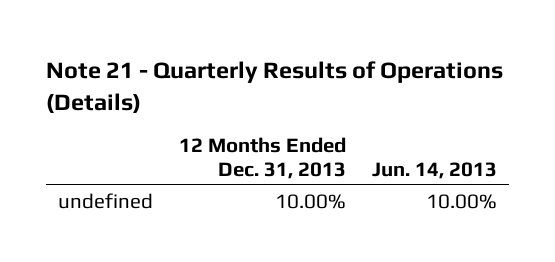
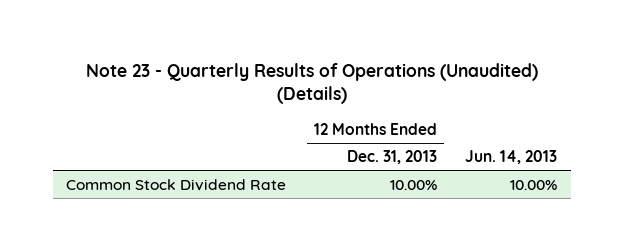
[45,60,503,113] Note 21 - Quarterly Results of Operations (Details) -> [85,62,538,105] Note 23 - Quarterly Results of Operations (Unaudited) (Details)
[58,192,154,209] undefined -> [66,179,287,192] Common Stock Dividend Rate

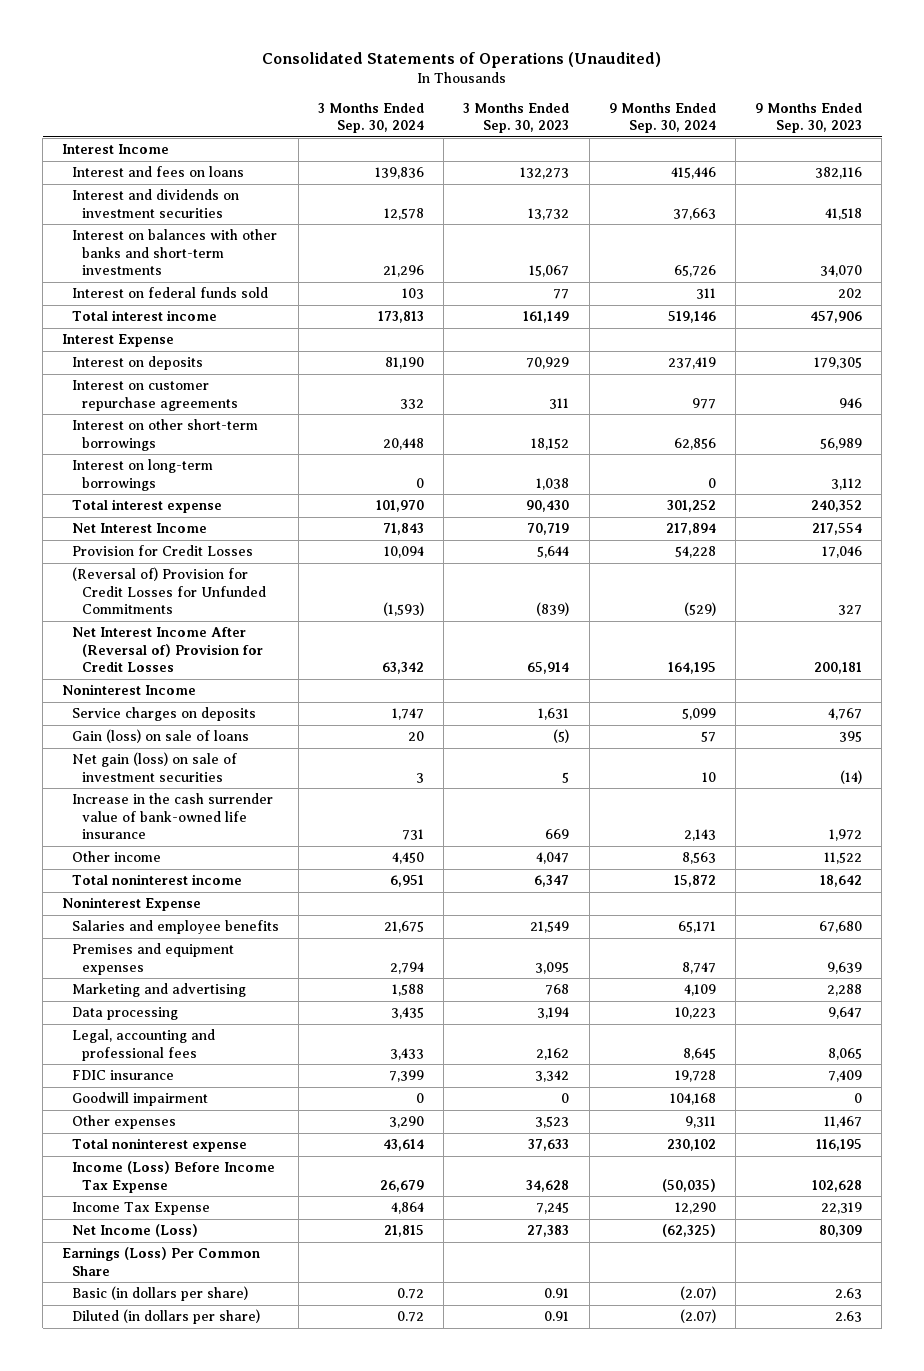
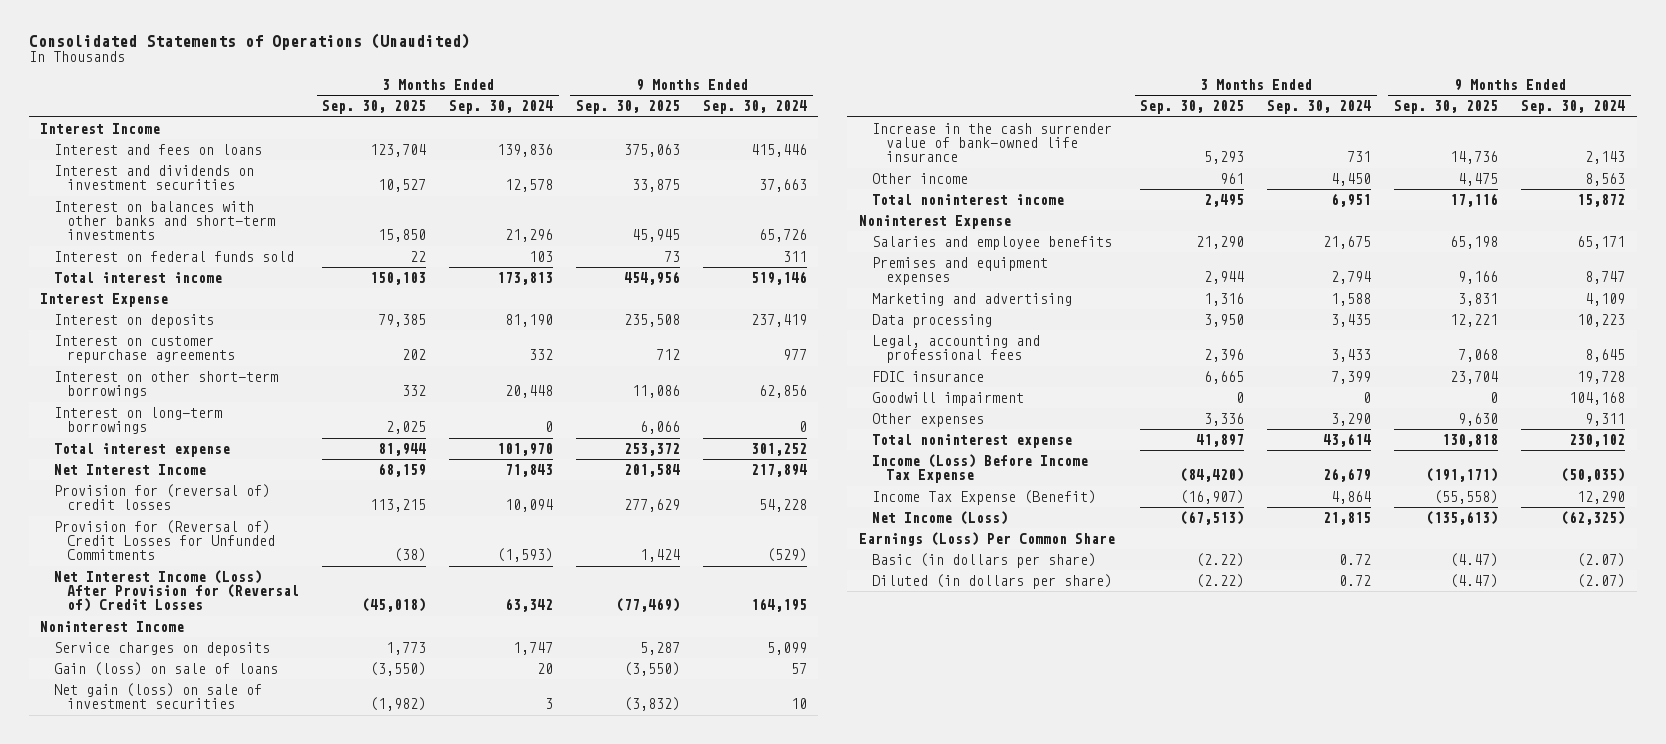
[463,102,570,134] 3 Months Ended Sep. 30, 2023 -> none
[754,102,862,134] 9 Months Ended Sep. 30, 2023 -> none
none -> [322,100,427,115] Sep. 30, 2025
none -> [576,100,681,115] Sep. 30, 2025
[72,545,254,557] Provision for Credit Losses -> [53,484,270,511] Provision for (reversal of) credit losses
[72,567,266,615] (Reversal of) Provision for Credit Losses for Unfunded Commitments -> [53,520,276,561] Provision for (Reversal of) Credit Losses for Unfunded Commitments
[72,627,263,673] Net Interest Income After (Reversal of) Provision for Credit Losses -> [53,570,300,613] Net Interest Income (Loss) After Provision for (Reversal of) Credit Losses
[72,1202,211,1216] Income Tax Expense -> [872,490,1097,506] Income Tax Expense (Benefit)

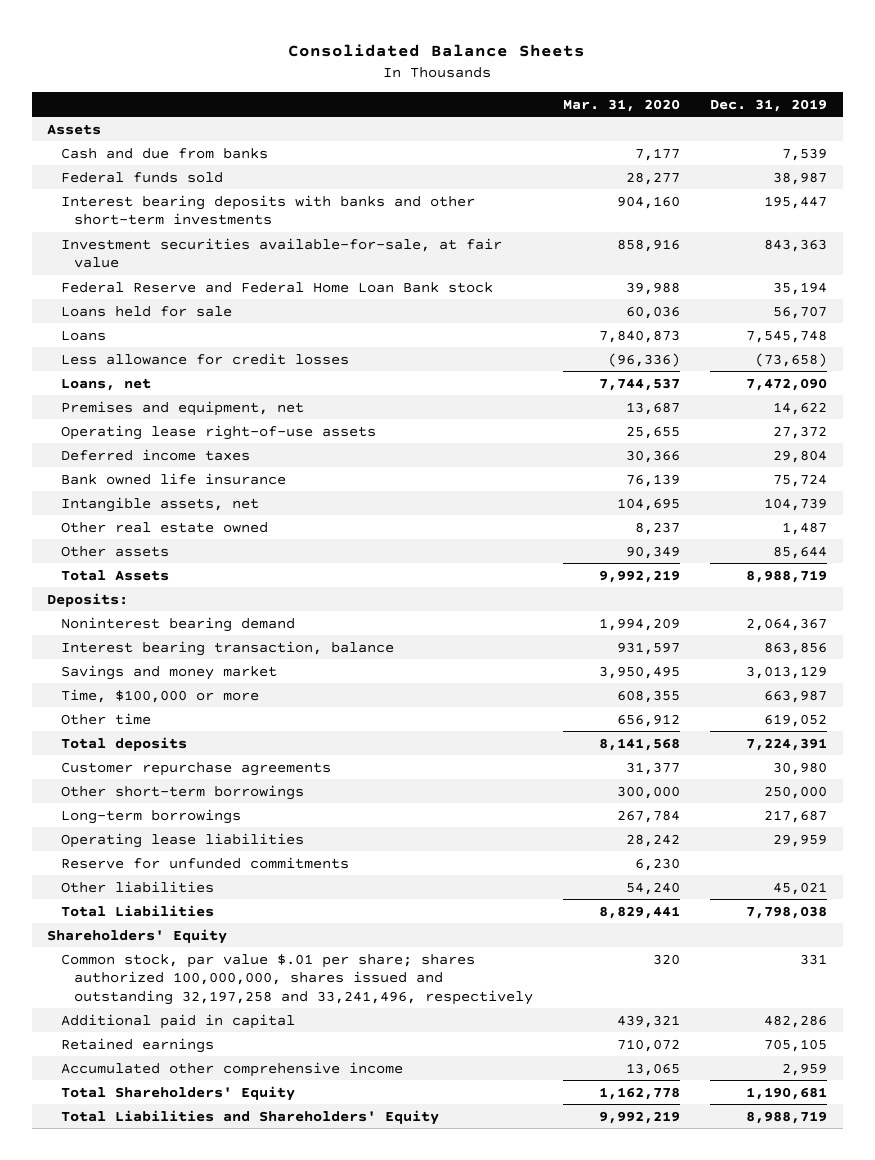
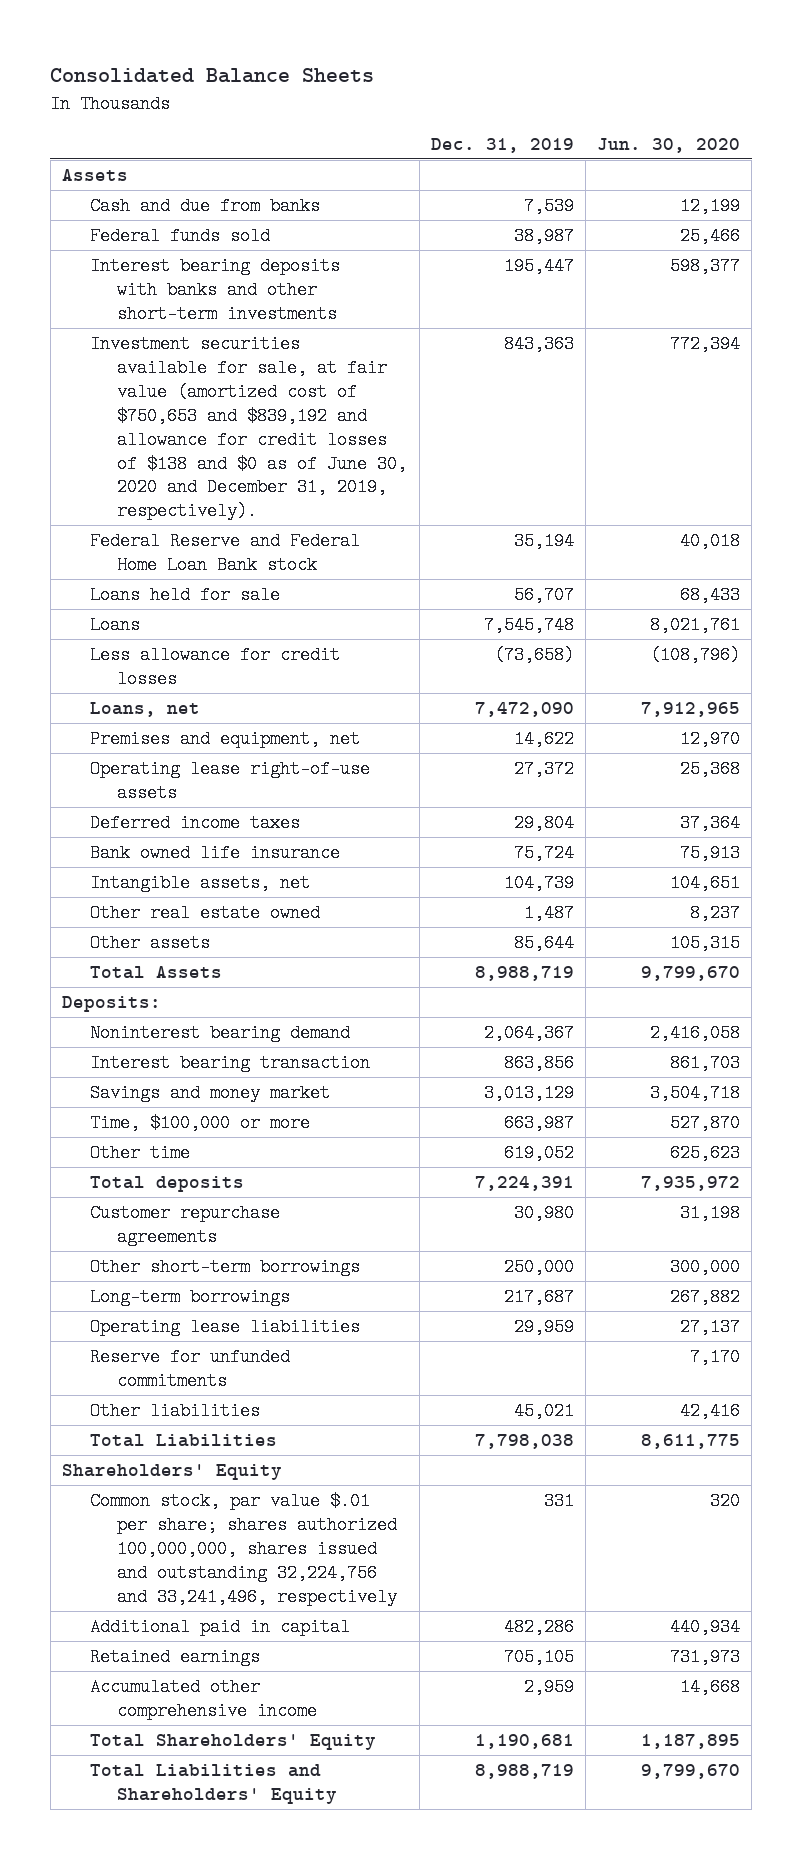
[563,98,681,112] Mar. 31, 2020 -> none
none -> [596,137,740,153] Jun. 30, 2020
[60,237,502,269] Investment securities available-for-sale, at fair value -> [89,335,408,521] Investment securities available for sale, at fair value (amortized cost of $750,653 and $839,192 and allowance for credit losses of $138 and $0 as of June 30, 2020 and December 31, 2019, respectively).
[60,640,394,656] Interest bearing transaction, balance -> [89,1054,370,1073] Interest bearing transaction
[60,953,534,1005] Common stock, par value $.01 per share; shares authorized 100,000,000, shares issued and outstanding 32,197,258 and 33,241,496, respectively -> [89,1492,398,1606] Common stock, par value $.01 per share; shares authorized 100,000,000, shares issued and outstanding 32,224,756 and 33,241,496, respectively

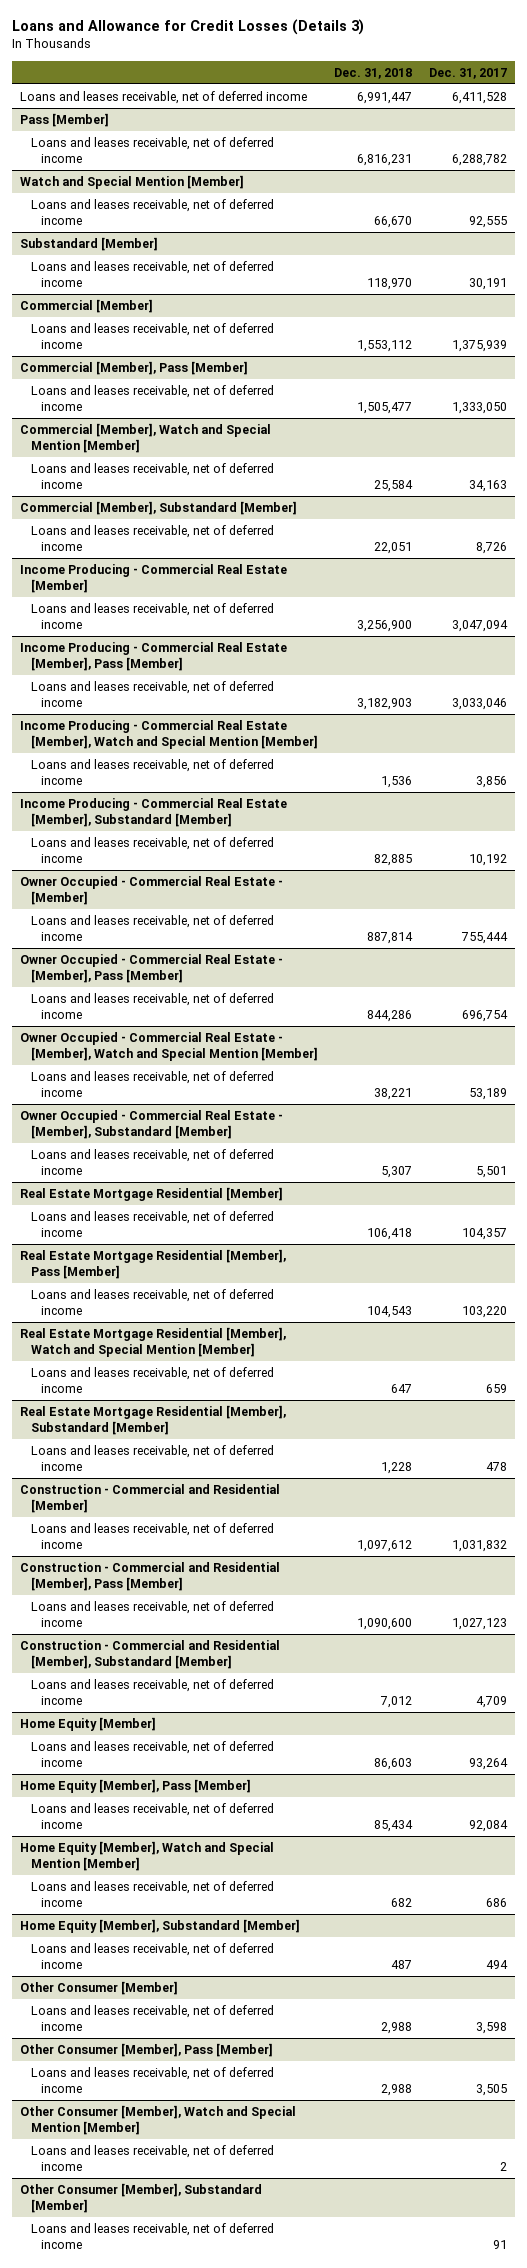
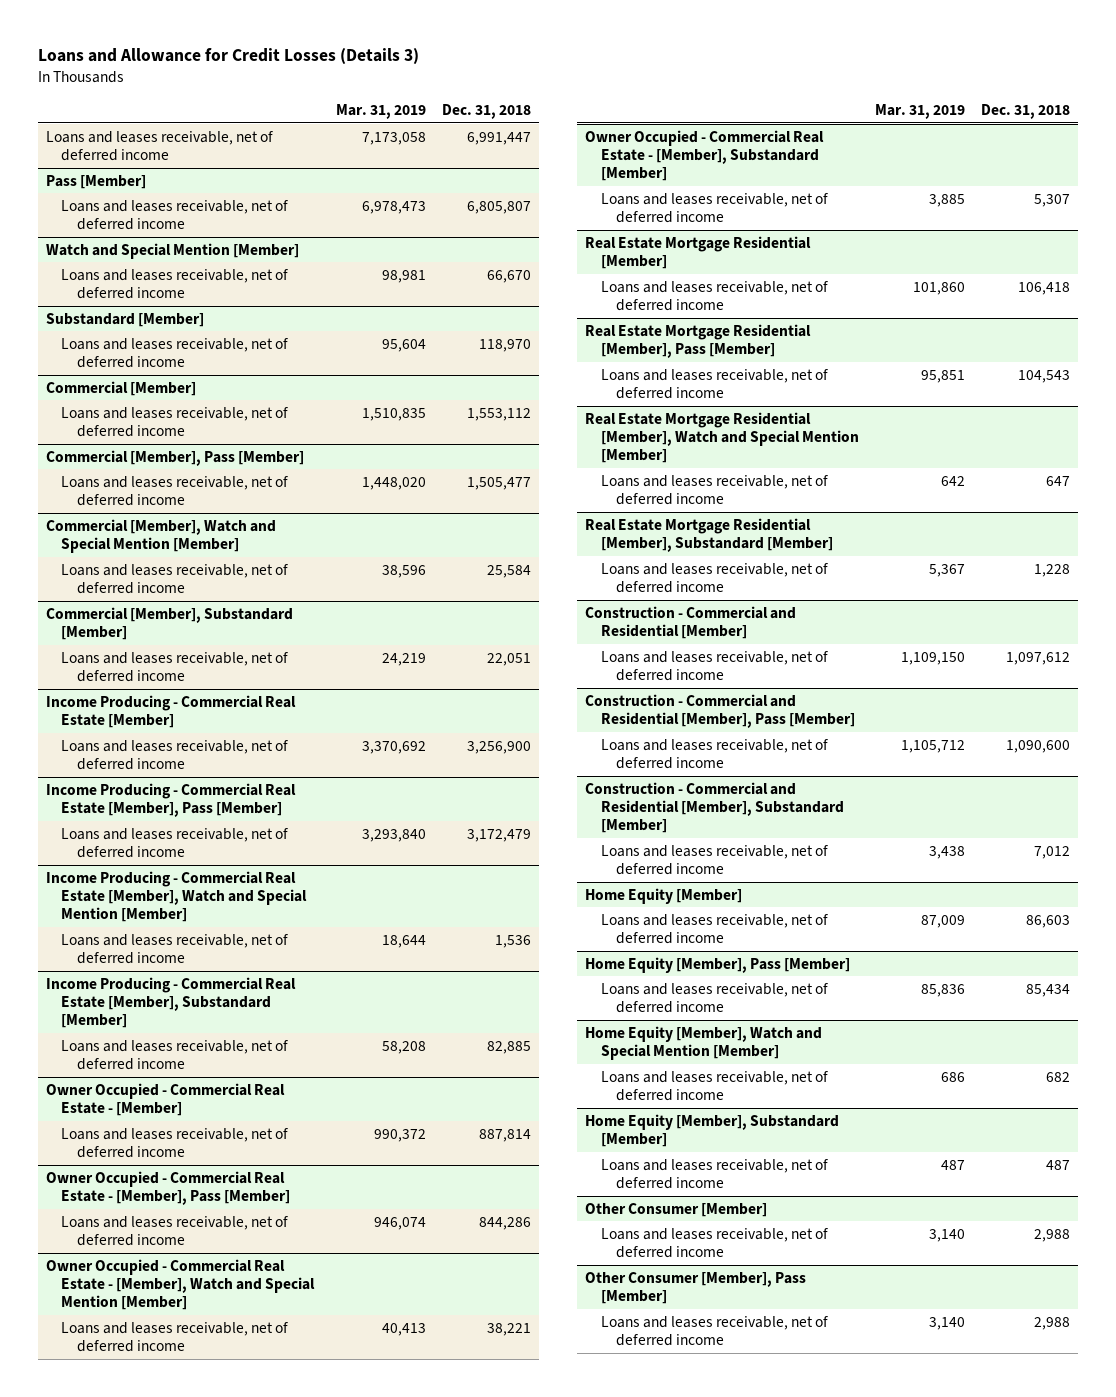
[428,67,507,79] Dec. 31, 2017 -> none
none -> [335,104,426,120] Mar. 31, 2019
[357,153,413,166] 6,816,231 -> [466,200,531,214] 6,805,807
[357,697,413,710] 3,182,903 -> [466,828,531,842] 3,172,479
[20,2104,297,2135] Other Consumer [Member], Watch and Special Mention [Member] -> none
[30,2144,274,2171] Loans and leases receivable, net of deferred income -> none
[20,2182,263,2213] Other Consumer [Member], Substandard [Member] -> none
[30,2222,274,2249] Loans and leases receivable, net of deferred income -> none

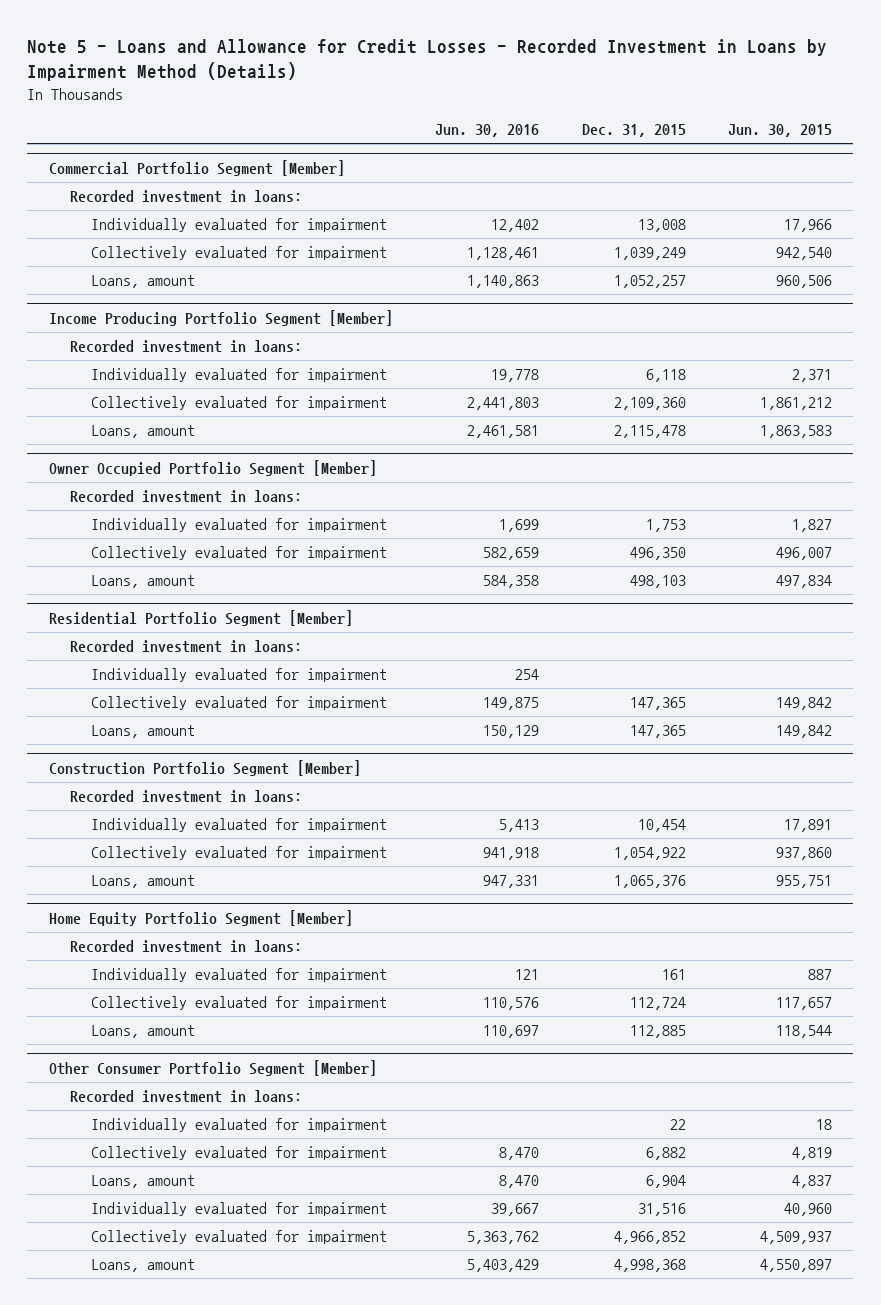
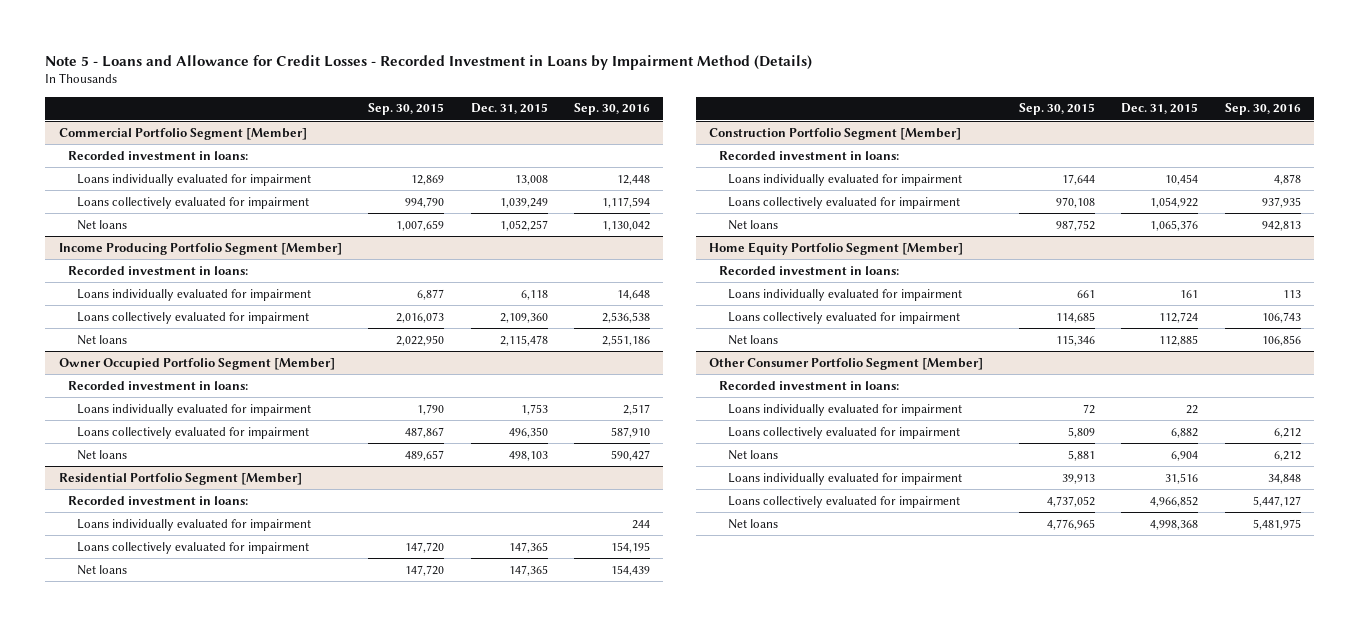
[435,124,540,138] Jun. 30, 2016 -> none
[728,124,833,138] Jun. 30, 2015 -> none
none -> [368,103,445,116] Sep. 30, 2015
none -> [573,103,650,116] Sep. 30, 2016
[91,218,388,233] Individually evaluated for impairment -> [77,173,312,186] Loans individually evaluated for impairment
[91,246,388,261] Collectively evaluated for impairment -> [77,196,310,209] Loans collectively evaluated for impairment
[91,275,196,289] Loans, amount -> [77,219,128,230] Net loans
[91,368,388,383] Individually evaluated for impairment -> [77,288,312,301] Loans individually evaluated for impairment
[91,396,388,411] Collectively evaluated for impairment -> [77,311,310,324] Loans collectively evaluated for impairment
[91,425,196,439] Loans, amount -> [77,334,128,345] Net loans
[91,518,388,533] Individually evaluated for impairment -> [77,403,312,416] Loans individually evaluated for impairment
[91,546,388,561] Collectively evaluated for impairment -> [77,426,310,439] Loans collectively evaluated for impairment
[91,575,196,589] Loans, amount -> [77,449,128,460] Net loans
[91,668,388,683] Individually evaluated for impairment -> [77,518,312,531] Loans individually evaluated for impairment
[91,696,388,711] Collectively evaluated for impairment -> [77,541,310,554] Loans collectively evaluated for impairment
[91,725,196,739] Loans, amount -> [77,564,128,575] Net loans
[91,818,388,833] Individually evaluated for impairment -> [727,173,962,186] Loans individually evaluated for impairment
[91,846,388,861] Collectively evaluated for impairment -> [727,196,960,209] Loans collectively evaluated for impairment
[91,875,196,889] Loans, amount -> [727,219,778,230] Net loans
[91,968,388,983] Individually evaluated for impairment -> [727,288,962,301] Loans individually evaluated for impairment
[91,996,388,1011] Collectively evaluated for impairment -> [727,311,960,324] Loans collectively evaluated for impairment
[91,1025,196,1039] Loans, amount -> [727,334,778,345] Net loans
[91,1118,388,1133] Individually evaluated for impairment -> [727,403,962,416] Loans individually evaluated for impairment
[91,1146,388,1161] Collectively evaluated for impairment -> [727,426,960,439] Loans collectively evaluated for impairment
[91,1175,196,1189] Loans, amount -> [727,449,778,460] Net loans
[91,1202,388,1217] Individually evaluated for impairment -> [727,472,962,485] Loans individually evaluated for impairment
[91,1230,388,1245] Collectively evaluated for impairment -> [727,495,960,508] Loans collectively evaluated for impairment
[91,1259,196,1273] Loans, amount -> [727,518,778,529] Net loans

